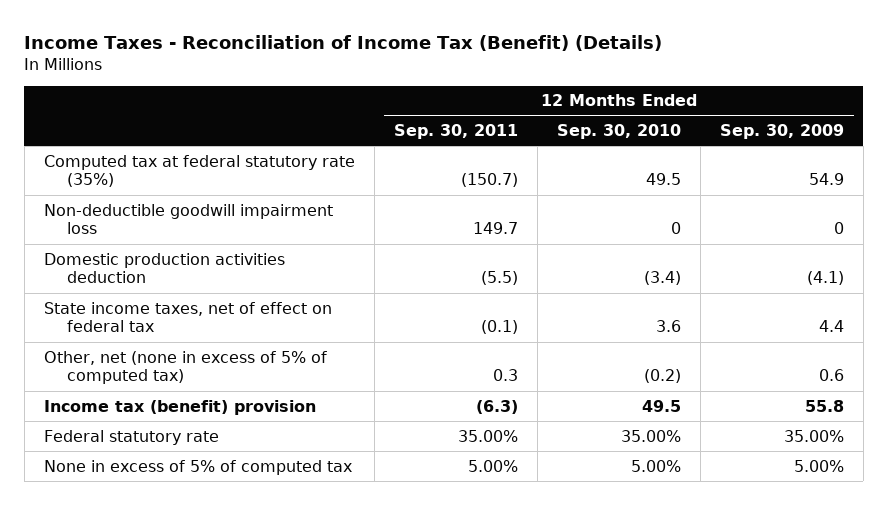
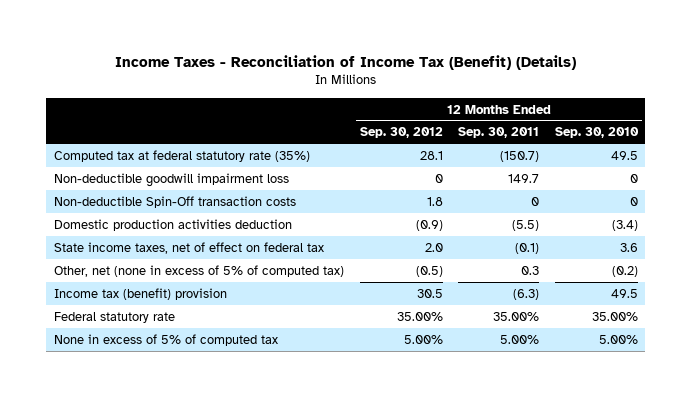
[719,123,844,139] Sep. 30, 2009 -> none
none -> [359,127,443,139] Sep. 30, 2012
none -> [53,195,296,208] Non-deductible Spin-Off transaction costs

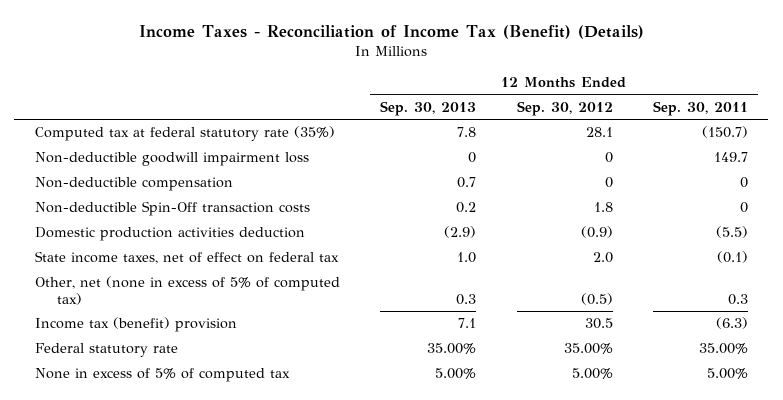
[554,127,639,139] Sep. 30, 2010 -> none
none -> [380,101,477,117] Sep. 30, 2013
none -> [34,177,233,192] Non-deductible compensation

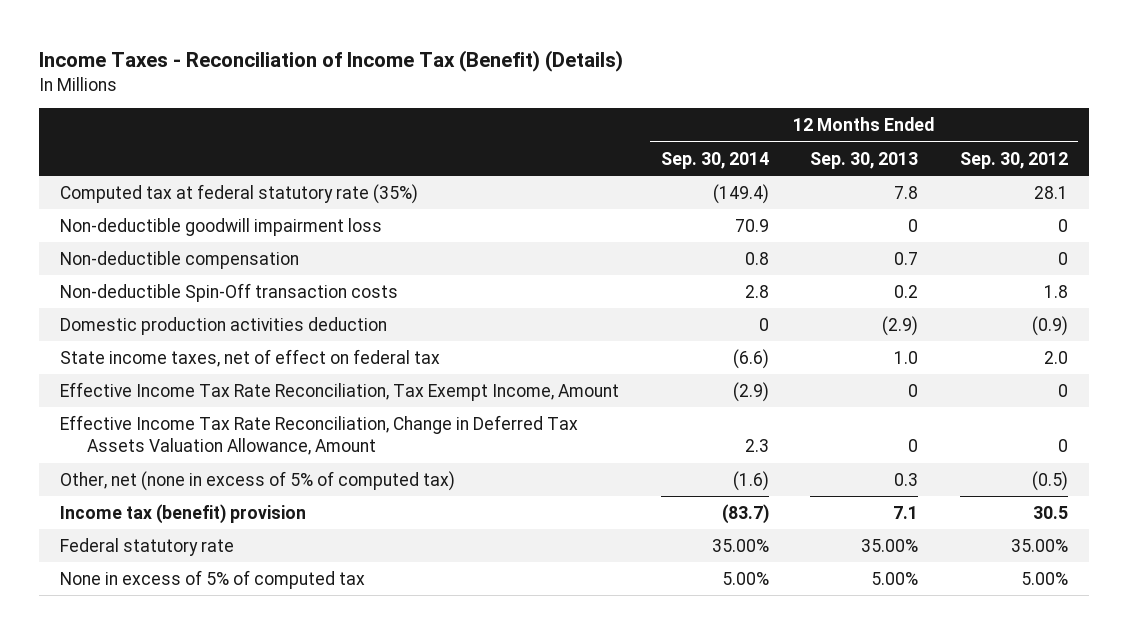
[653,101,749,117] Sep. 30, 2011 -> none
none -> [660,151,769,169] Sep. 30, 2014
none -> [60,382,620,402] Effective Income Tax Rate Reconciliation, Tax Exempt Income, Amount
none -> [60,415,579,456] Effective Income Tax Rate Reconciliation, Change in Deferred Tax Assets Valuation Allowance, Amount

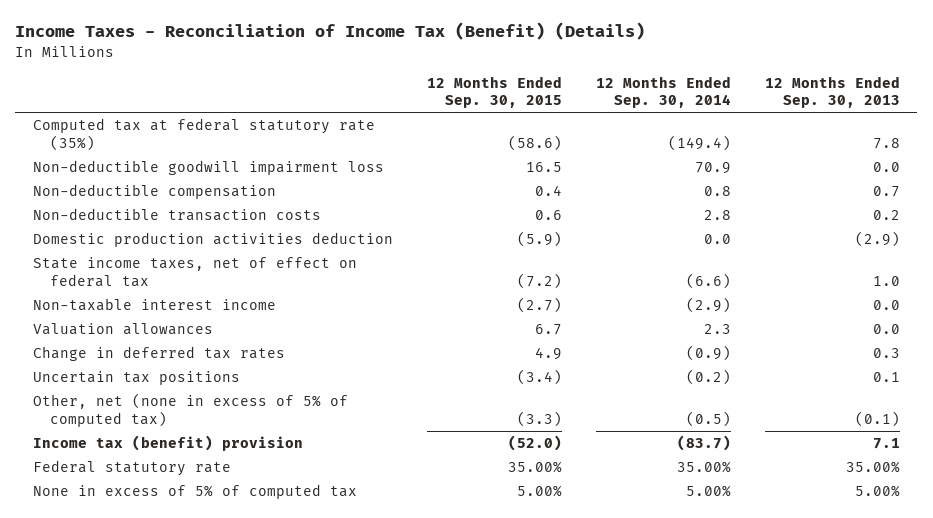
[960,151,1069,169] Sep. 30, 2012 -> none
none -> [426,75,562,109] 12 Months Ended Sep. 30, 2015
[908,219,919,233] 0 -> [873,161,901,172] 0.0
[60,283,399,303] Non-deductible Spin-Off transaction costs -> [32,207,321,221] Non-deductible transaction costs
[758,318,769,332] 0 -> [703,233,731,244] 0.0
[60,382,620,402] Effective Income Tax Rate Reconciliation, Tax Exempt Income, Amount -> none
[60,415,579,456] Effective Income Tax Rate Reconciliation, Change in Deferred Tax Assets Valuation Allowance, Amount -> none
none -> [32,297,276,311] Non-taxable interest income
none -> [32,322,213,335] Valuation allowances
none -> [32,345,285,361] Change in deferred tax rates
none -> [32,370,240,385] Uncertain tax positions
[732,471,769,492] (1.6) -> [685,410,731,427] (0.5)
[894,473,919,487] 0.3 -> [855,410,901,427] (0.1)

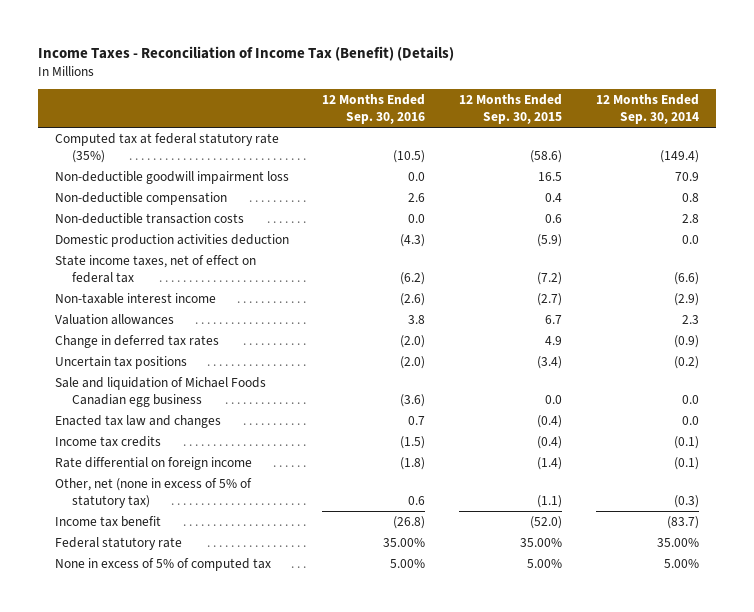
[765,75,901,109] 12 Months Ended Sep. 30, 2013 -> none
none -> [322,94,426,125] 12 Months Ended Sep. 30, 2016
none -> [54,377,266,407] Sale and liquidation of Michael Foods Canadian egg business
none -> [54,415,221,429] Enacted tax law and changes
none -> [54,436,161,448] Income tax credits
none -> [54,457,252,471] Rate differential on foreign income
[32,392,348,427] Other, net (none in excess of 5% of computed tax) -> [54,478,252,508] Other, net (none in excess of 5% of statutory tax)
[516,410,562,427] (3.3) -> [537,494,563,508] (1.1)
[685,410,731,427] (0.5) -> [674,494,700,508] (0.3)
[32,434,303,451] Income tax (benefit) provision -> [54,516,161,528] Income tax benefit

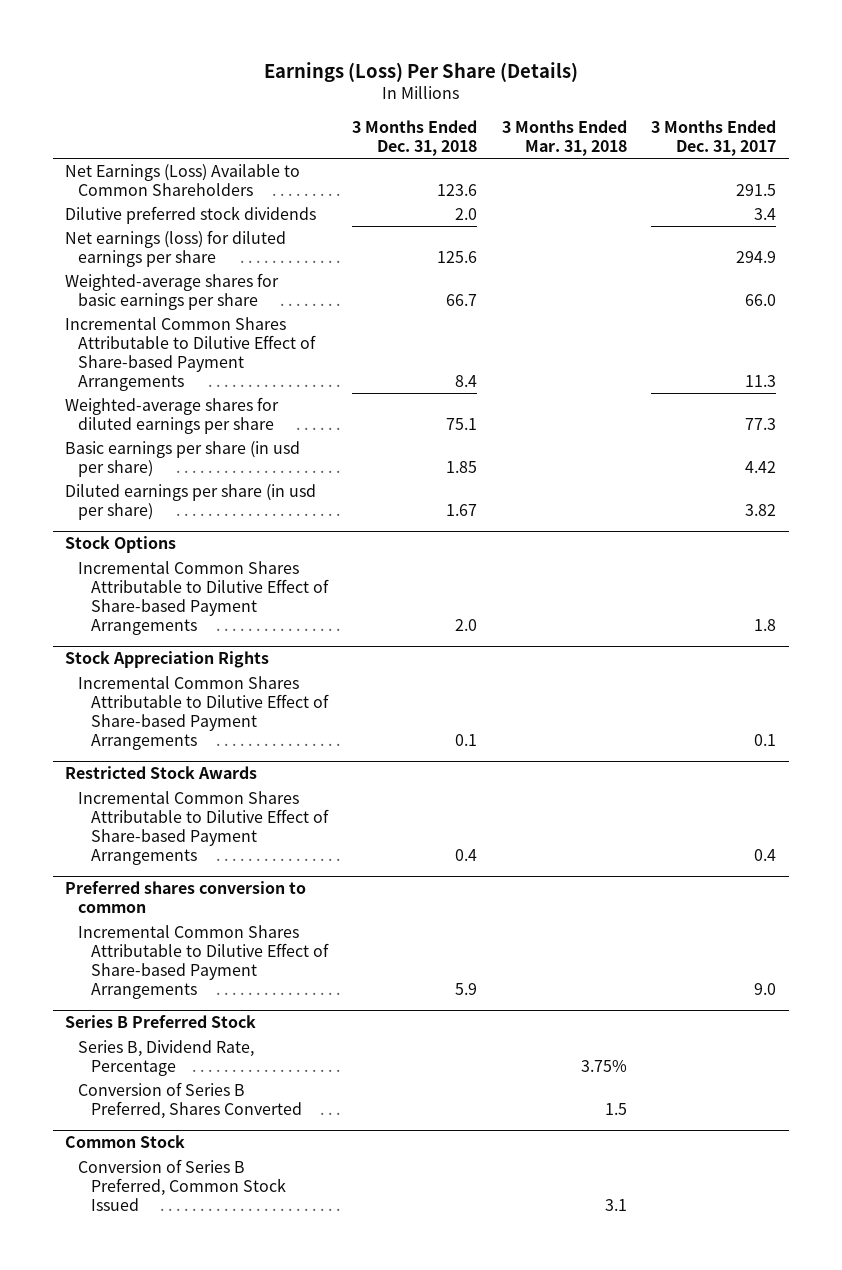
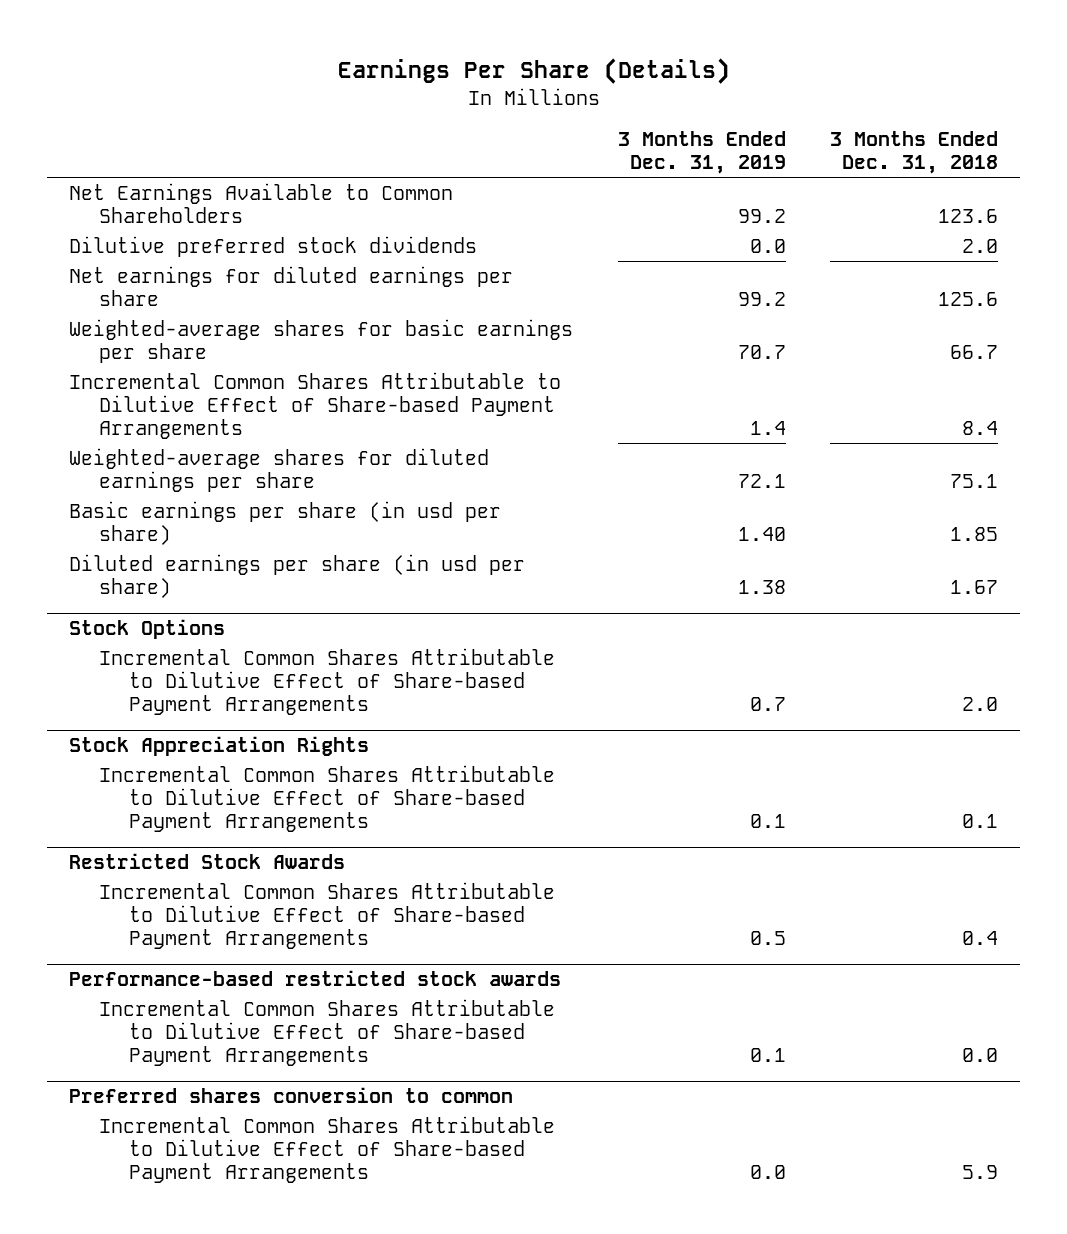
[263,61,578,82] Earnings (Loss) Per Share (Details) -> [337,57,730,84] Earnings Per Share (Details)
[501,120,627,157] 3 Months Ended Mar. 31, 2018 -> none
[651,120,777,157] 3 Months Ended Dec. 31, 2017 -> none
none -> [617,131,786,175] 3 Months Ended Dec. 31, 2019
[65,163,301,196] Net Earnings (Loss) Available to Common Shareholders -> [69,182,454,223] Net Earnings Available to Common Shareholders
[65,229,287,267] Net earnings (loss) for diluted earnings per share -> [69,265,514,306] Net earnings for diluted earnings per share
none -> [69,970,562,987] Performance-based restricted stock awards
none -> [99,998,556,1067] Incremental Common Shares Attributable to Dilutive Effect of Share-based Payment Arrangements
[65,1015,257,1029] Series B Preferred Stock -> none
[78,1039,255,1076] Series B, Dividend Rate, Percentage -> none
[78,1081,302,1119] Conversion of Series B Preferred, Shares Converted -> none
[65,1135,186,1149] Common Stock -> none
[78,1158,286,1211] Conversion of Series B Preferred, Common Stock Issued -> none

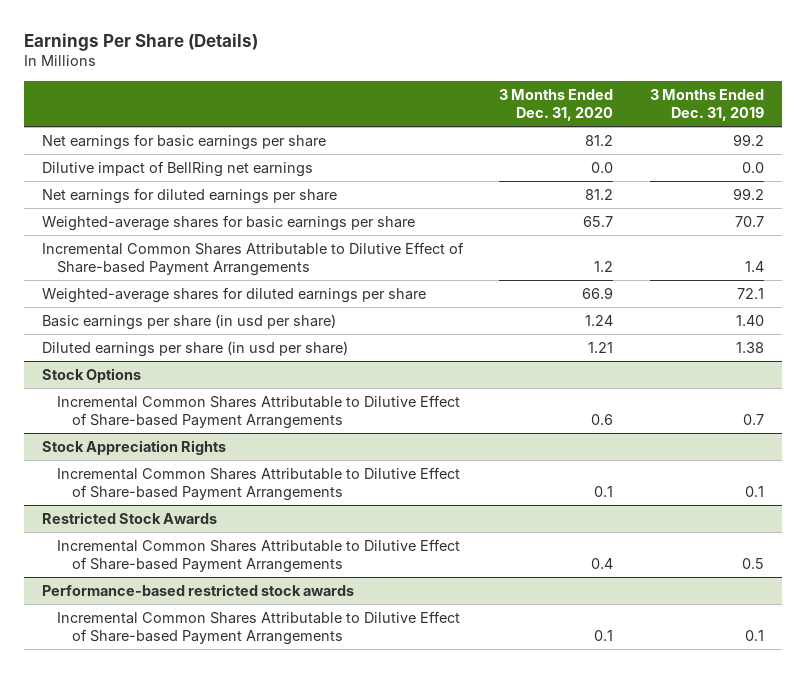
[829,131,998,175] 3 Months Ended Dec. 31, 2018 -> none
none -> [499,88,614,121] 3 Months Ended Dec. 31, 2020
[69,235,478,257] Dilutive preferred stock dividends -> none
[69,182,454,223] Net Earnings Available to Common Shareholders -> [41,133,326,150] Net earnings for basic earnings per share
none -> [41,160,313,177] Dilutive impact of BellRing net earnings
[69,1087,514,1104] Preferred shares conversion to common -> none
[99,1115,556,1184] Incremental Common Shares Attributable to Dilutive Effect of Share-based Payment Arrangements -> none

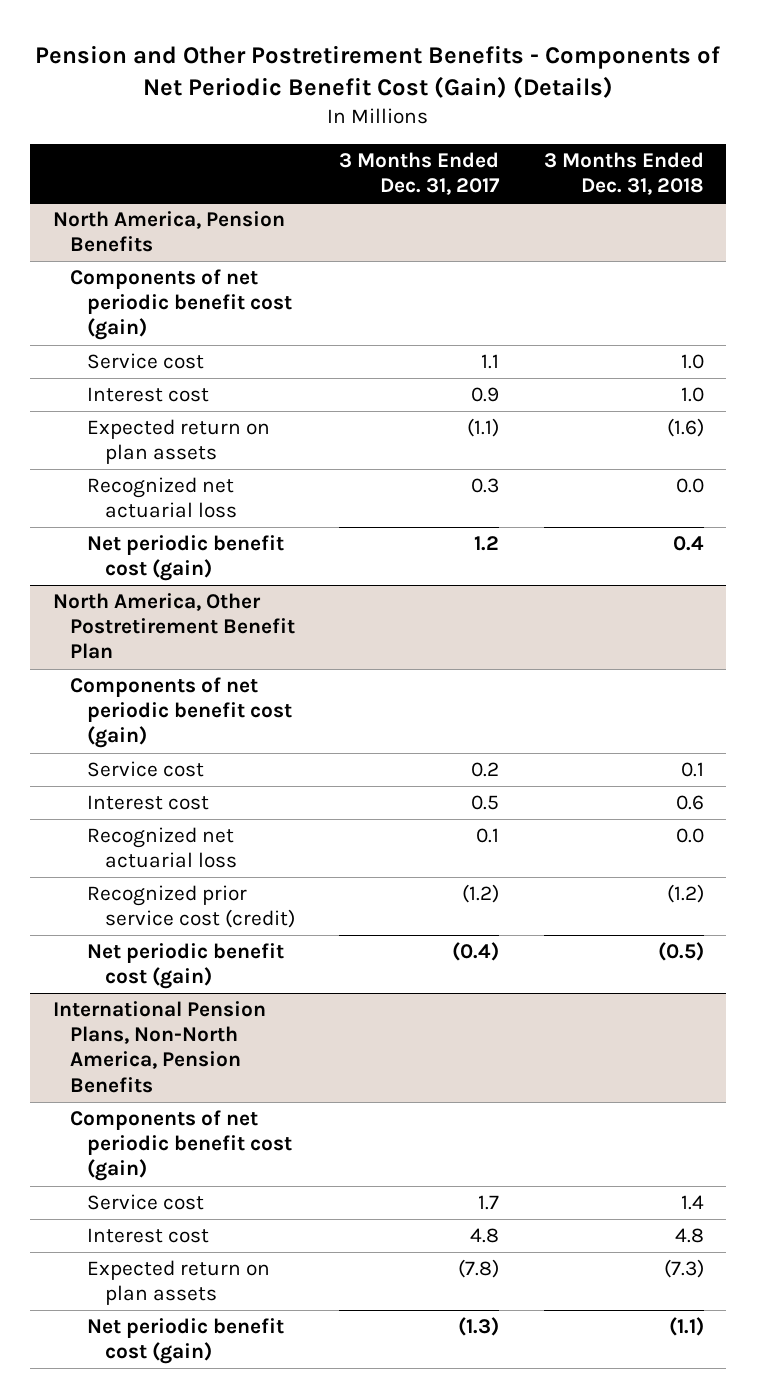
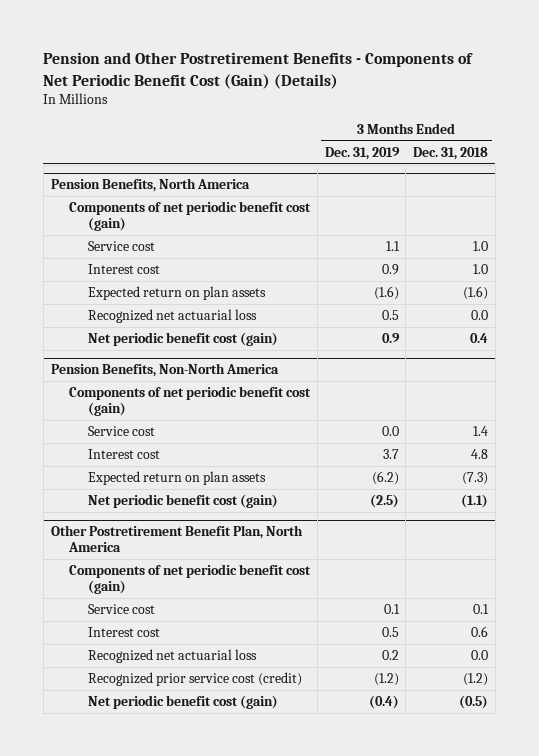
[339,151,501,196] 3 Months Ended Dec. 31, 2017 -> none
none -> [324,146,400,160] Dec. 31, 2019
[52,211,285,253] North America, Pension Benefits -> [50,178,250,193] Pension Benefits, North America
[52,593,295,660] North America, Other Postretirement Benefit Plan -> none
none -> [50,363,279,378] Pension Benefits, Non-North America
none -> [88,426,156,437] Service cost
none -> [88,449,161,460] Interest cost
none -> [88,471,267,486] Expected return on plan assets
none -> [88,494,279,509] Net periodic benefit cost (gain)
none -> [50,525,303,553] Other Postretirement Benefit Plan, North America
none -> [69,564,312,595] Components of net periodic benefit cost (gain)
[52,1001,266,1093] International Pension Plans, Non-North America, Pension Benefits -> none
[69,1110,293,1182] Components of net periodic benefit cost (gain) -> none
[87,1194,205,1211] Service cost -> none
[87,1228,210,1244] Interest cost -> none
[87,1260,271,1306] Expected return on plan assets -> none
[87,1318,285,1365] Net periodic benefit cost (gain) -> none

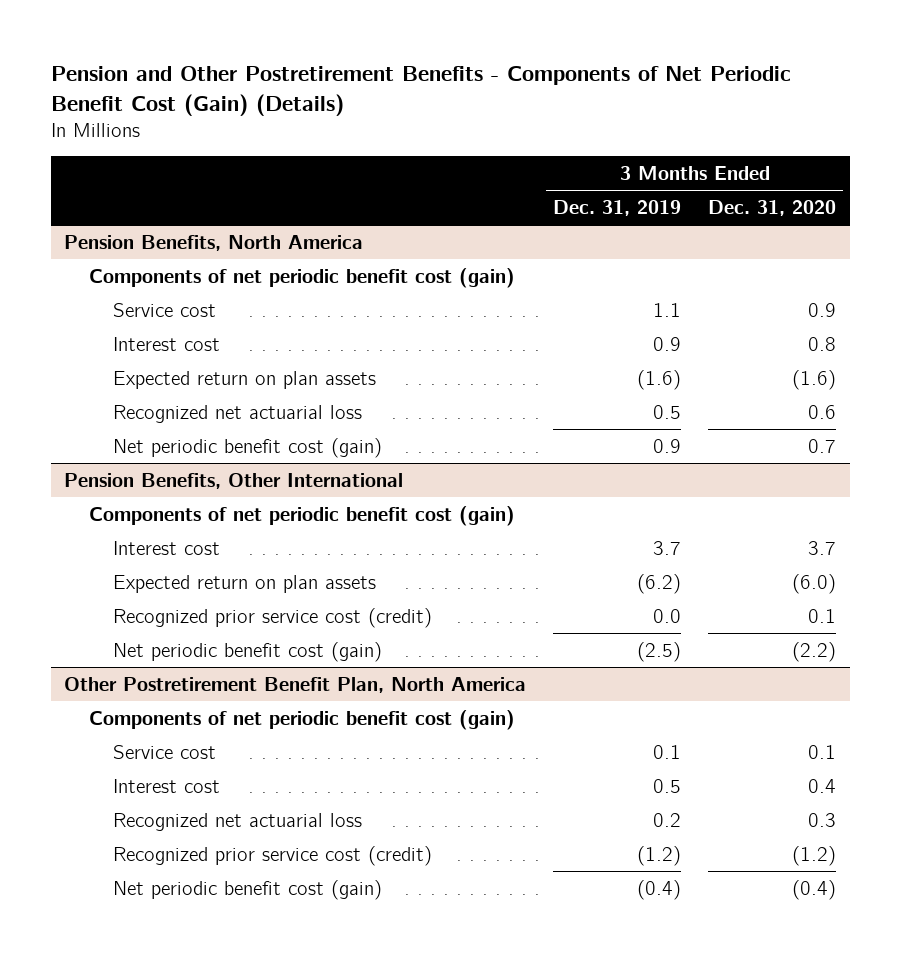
[413,146,489,160] Dec. 31, 2018 -> none
none -> [708,199,837,216] Dec. 31, 2020
[50,363,279,378] Pension Benefits, Non-North America -> none
none -> [64,472,404,489] Pension Benefits, Other International
[88,426,156,437] Service cost -> none
none -> [112,607,432,628] Recognized prior service cost (credit)

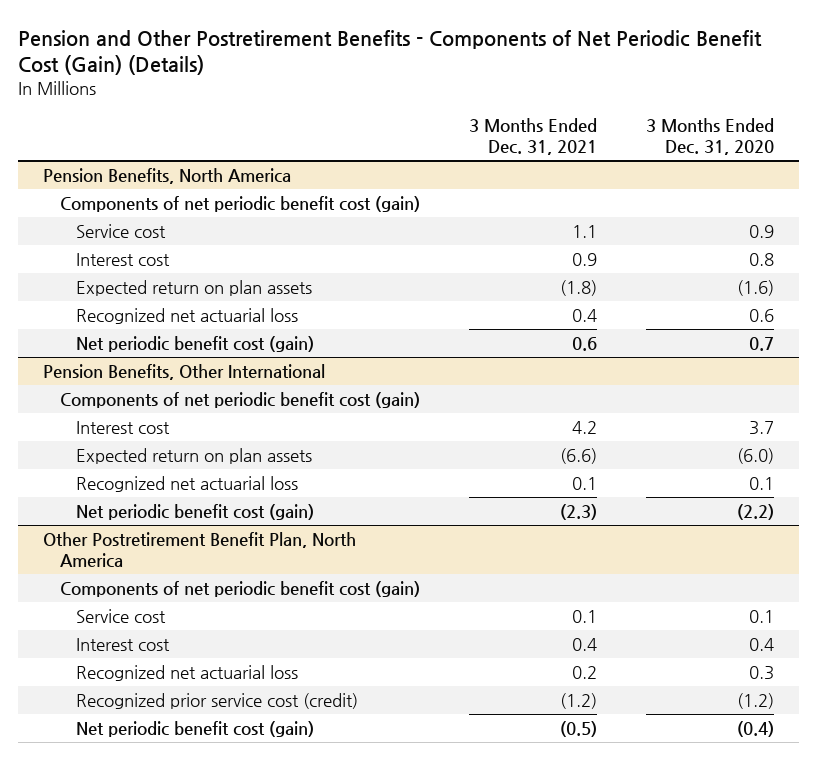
[553,199,682,216] Dec. 31, 2019 -> none
none -> [469,118,598,156] 3 Months Ended Dec. 31, 2021
[112,607,432,628] Recognized prior service cost (credit) -> none
none -> [75,475,298,492] Recognized net actuarial loss

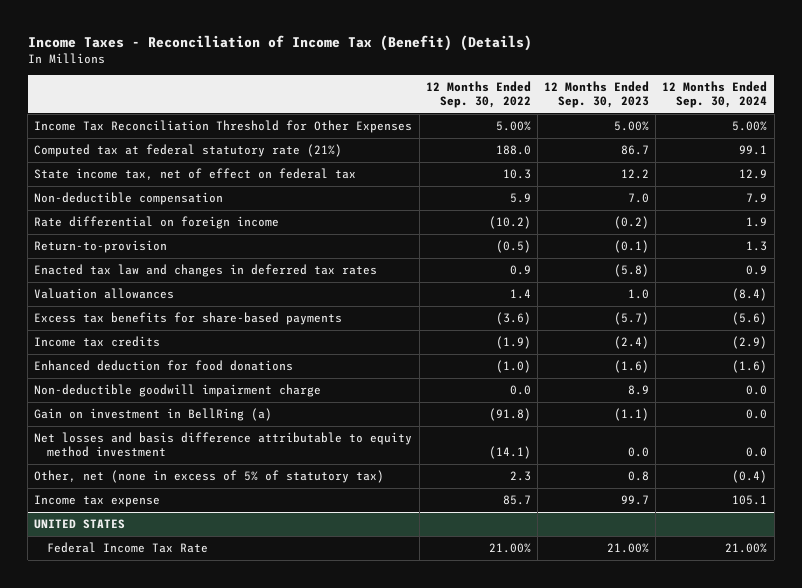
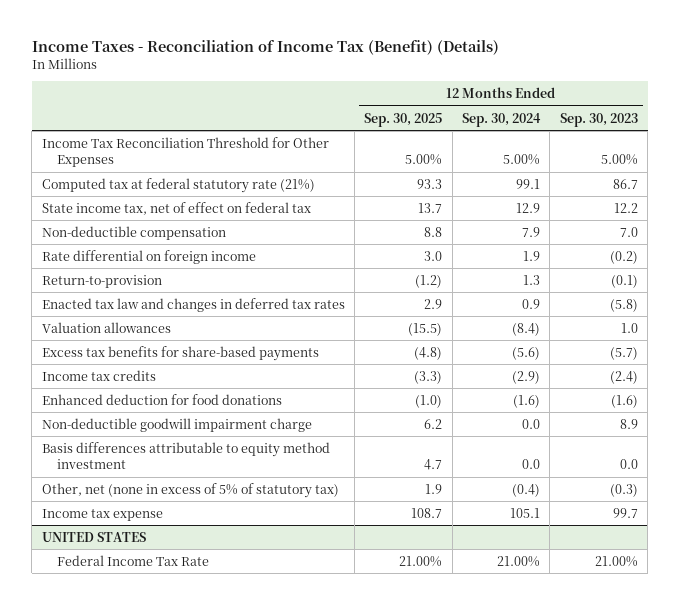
[425,81,531,109] 12 Months Ended Sep. 30, 2022 -> none
none -> [364,112,443,127] Sep. 30, 2025
[34,408,273,422] Gain on investment in BellRing (a) -> none
[34,432,413,458] Net losses and basis difference attributable to equity method investment -> [41,441,330,470] Basis differences attributable to equity method investment
[628,471,650,482] 0.8 -> [609,483,638,497] (0.3)

